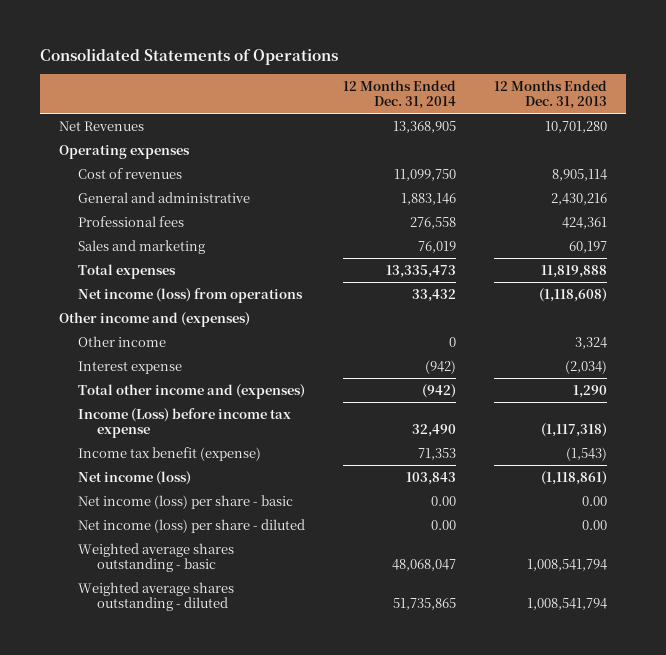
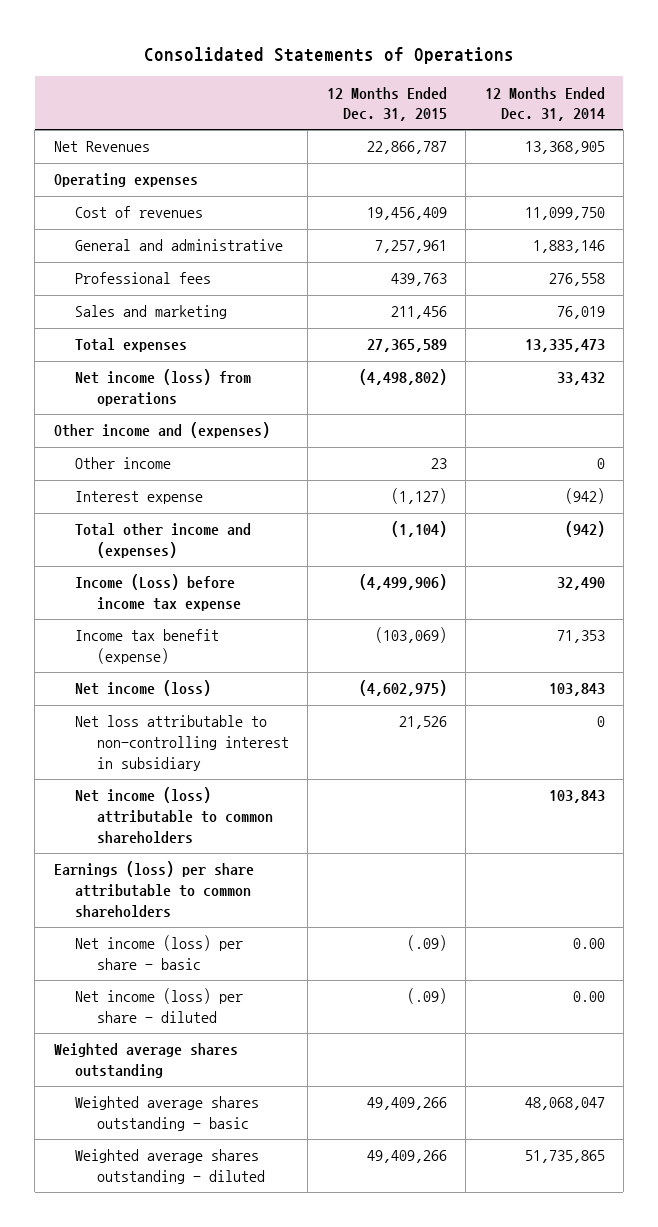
[493,79,607,109] 12 Months Ended Dec. 31, 2013 -> none
none -> [326,86,447,122] 12 Months Ended Dec. 31, 2015
none -> [75,715,289,771] Net loss attributable to non-controlling interest in subsidiary
none -> [75,787,273,843] Net income (loss) attributable to common shareholders
none -> [53,861,254,917] Earnings (loss) per share attributable to common shareholders
none -> [53,1043,238,1079] Weighted average shares outstanding

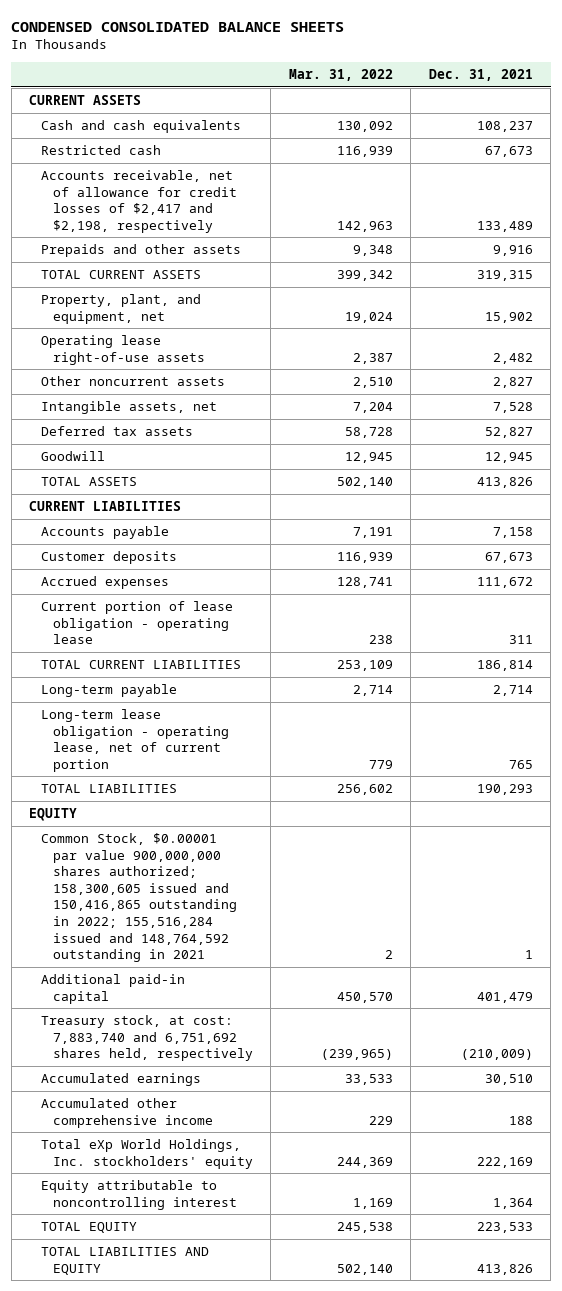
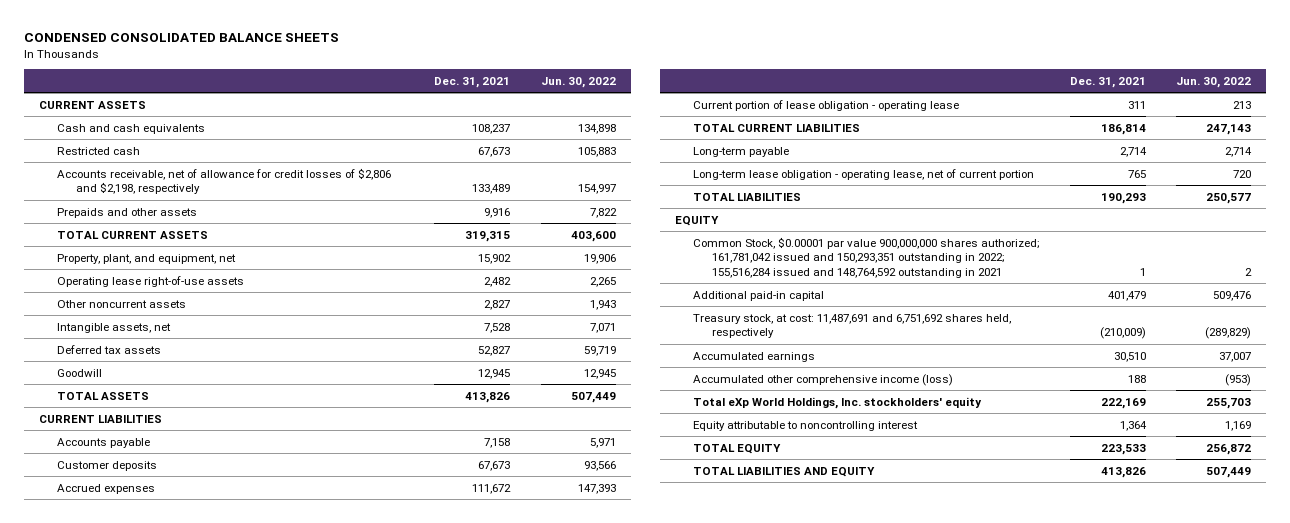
[288,69,393,82] Mar. 31, 2022 -> none
none -> [540,76,616,88] Jun. 30, 2022
[41,170,237,233] Accounts receivable, net of allowance for credit losses of $2,417 and $2,198, respectively -> [57,167,392,195] Accounts receivable, net of allowance for credit losses of $2,806 and $2,198, respectively
[41,833,237,963] Common Stock, $0.00001 par value 900,000,000 shares authorized; 158,300,605 issued and 150,416,865 outstanding in 2022; 155,516,284 issued and 148,764,592 outstanding in 2021 -> [693,236,1041,278] Common Stock, $0.00001 par value 900,000,000 shares authorized; 161,781,042 issued and 150,293,351 outstanding in 2022; 155,516,284 issued and 148,764,592 outstanding in 2021
[41,1015,253,1062] Treasury stock, at cost: 7,883,740 and 6,751,692 shares held, respectively -> [693,313,1012,339] Treasury stock, at cost: 11,487,691 and 6,751,692 shares held, respectively
[41,1098,213,1128] Accumulated other comprehensive income -> [693,373,954,386] Accumulated other comprehensive income (loss)

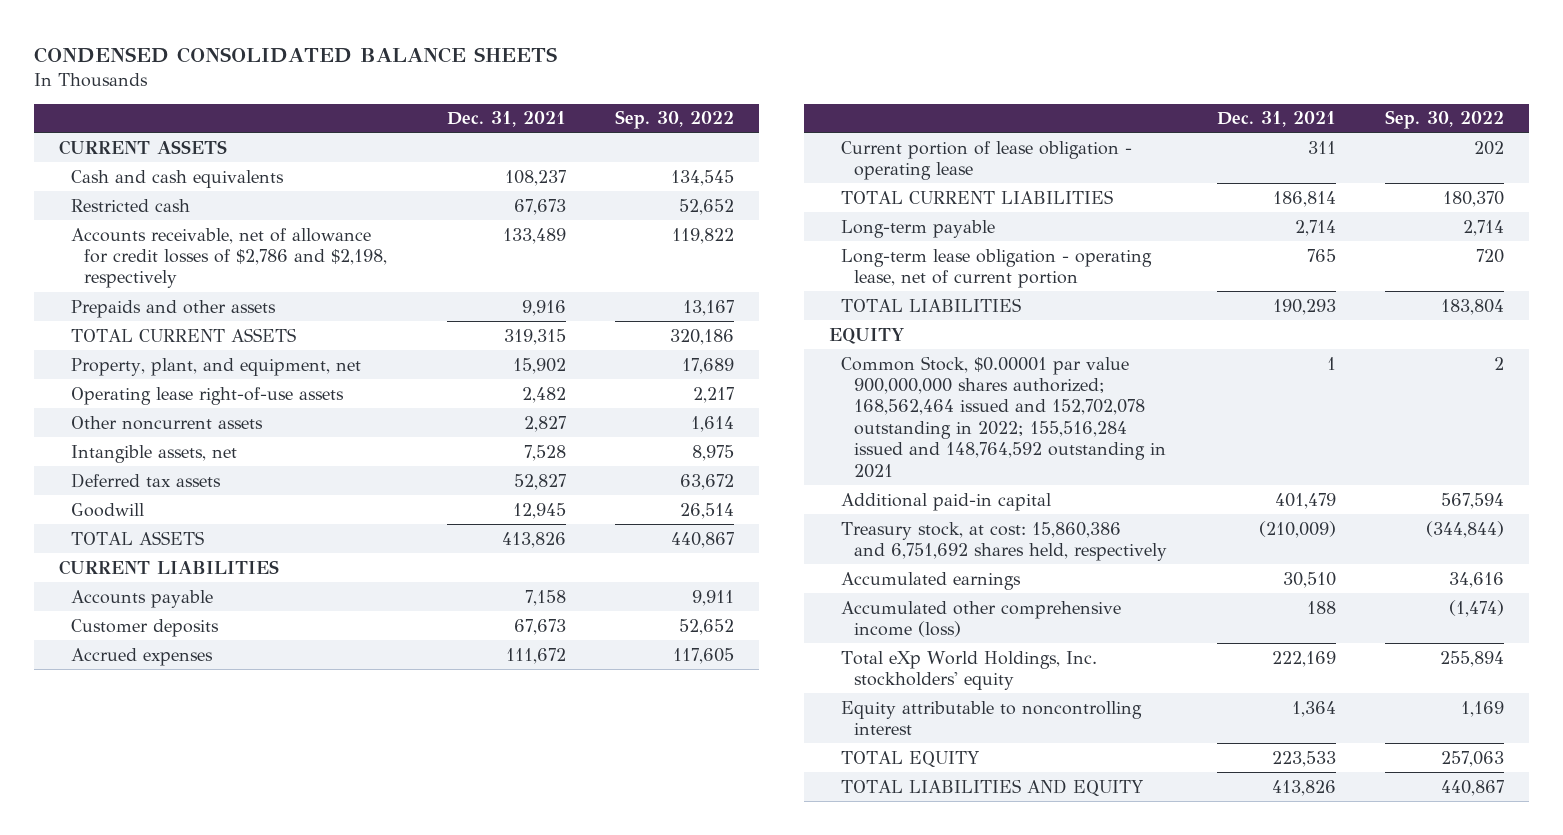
[540,76,616,88] Jun. 30, 2022 -> none
none -> [615,110,735,130] Sep. 30, 2022
[57,167,392,195] Accounts receivable, net of allowance for credit losses of $2,806 and $2,198, respectively -> [71,227,387,289] Accounts receivable, net of allowance for credit losses of $2,786 and $2,198, respectively
[693,236,1041,278] Common Stock, $0.00001 par value 900,000,000 shares authorized; 161,781,042 issued and 150,293,351 outstanding in 2022; 155,516,284 issued and 148,764,592 outstanding in 2021 -> [841,355,1167,478] Common Stock, $0.00001 par value 900,000,000 shares authorized; 168,562,464 issued and 152,702,078 outstanding in 2022; 155,516,284 issued and 148,764,592 outstanding in 2021
[693,313,1012,339] Treasury stock, at cost: 11,487,691 and 6,751,692 shares held, respectively -> [841,521,1168,562] Treasury stock, at cost: 15,860,386 and 6,751,692 shares held, respectively

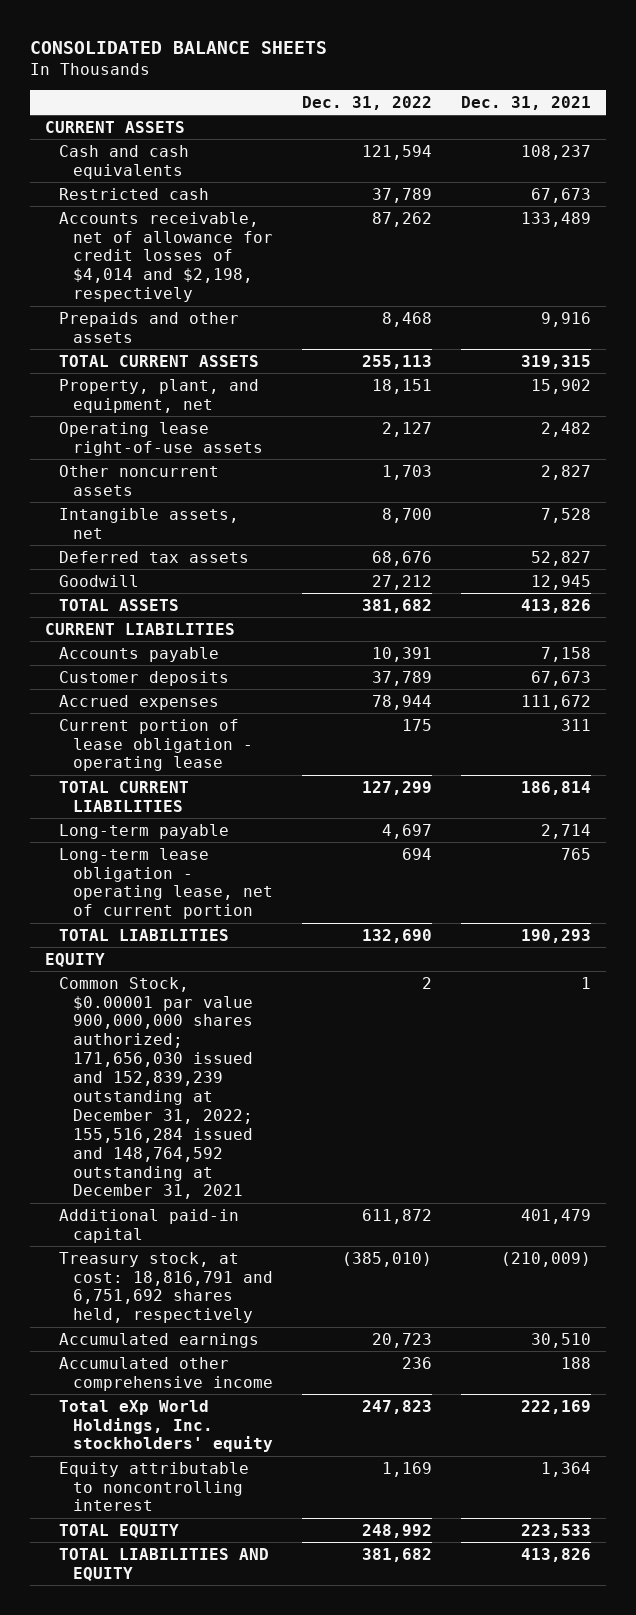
[33,46,557,63] CONDENSED CONSOLIDATED BALANCE SHEETS -> [30,41,328,55] CONSOLIDATED BALANCE SHEETS
[615,110,735,130] Sep. 30, 2022 -> none
none -> [301,95,432,110] Dec. 31, 2022
[71,227,387,289] Accounts receivable, net of allowance for credit losses of $2,786 and $2,198, respectively -> [58,211,273,303] Accounts receivable, net of allowance for credit losses of $4,014 and $2,198, respectively
[841,355,1167,478] Common Stock, $0.00001 par value 900,000,000 shares authorized; 168,562,464 issued and 152,702,078 outstanding in 2022; 155,516,284 issued and 148,764,592 outstanding in 2021 -> [58,976,253,1200] Common Stock, $0.00001 par value 900,000,000 shares authorized; 171,656,030 issued and 152,839,239 outstanding at December 31, 2022; 155,516,284 issued and 148,764,592 outstanding at December 31, 2021
[841,521,1168,562] Treasury stock, at cost: 15,860,386 and 6,751,692 shares held, respectively -> [58,1251,273,1324] Treasury stock, at cost: 18,816,791 and 6,751,692 shares held, respectively
[841,600,1122,638] Accumulated other comprehensive income (loss) -> [58,1356,273,1391] Accumulated other comprehensive income

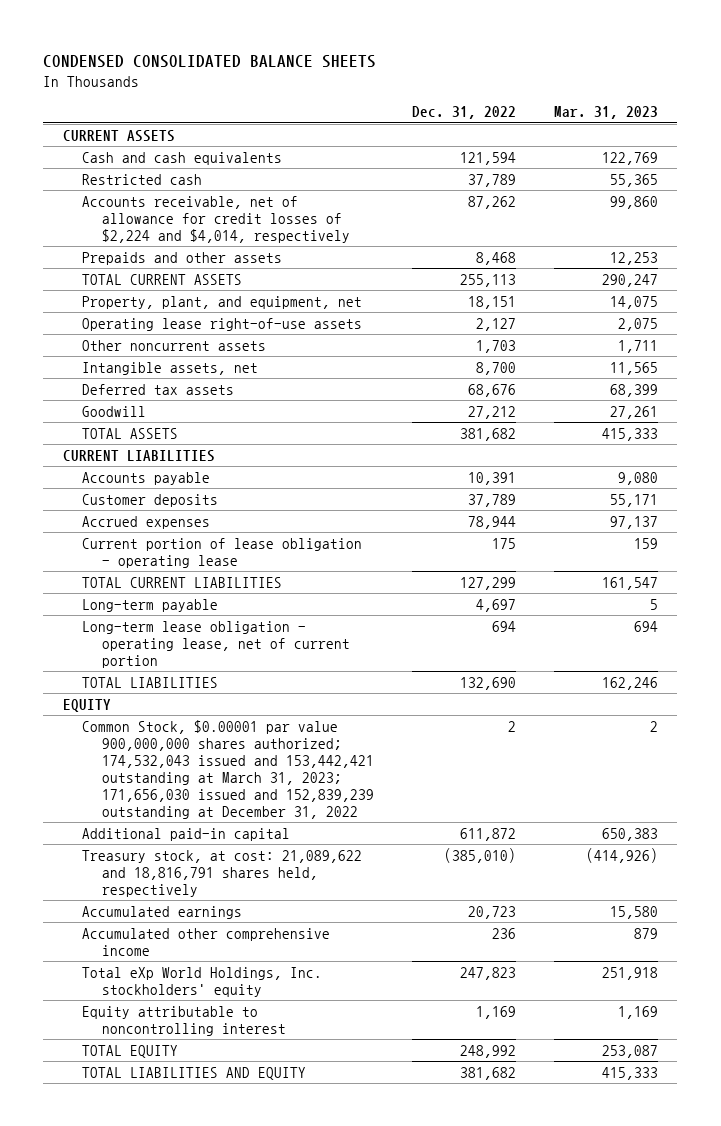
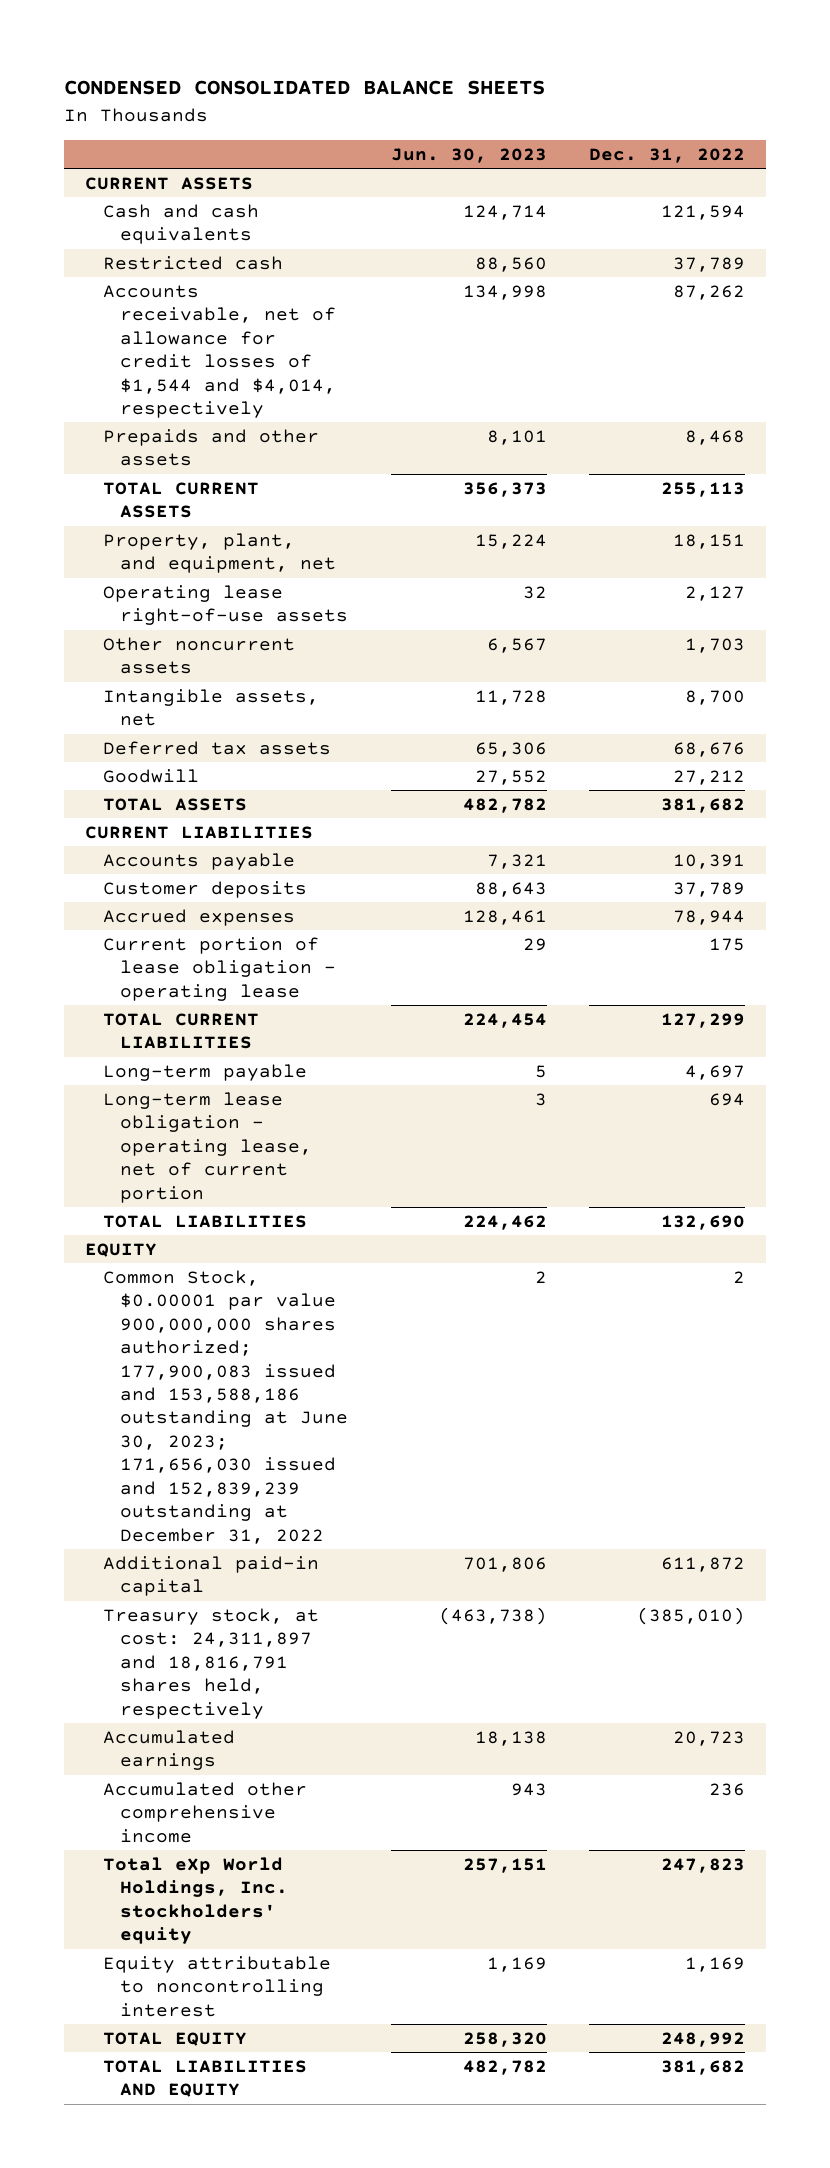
[554,106,659,120] Mar. 31, 2023 -> none
none -> [390,147,547,163] Jun. 30, 2023
[82,195,350,243] Accounts receivable, net of allowance for credit losses of $2,224 and $4,014, respectively -> [102,284,337,419] Accounts receivable, net of allowance for credit losses of $1,544 and $4,014, respectively
[82,719,374,819] Common Stock, $0.00001 par value 900,000,000 shares authorized; 174,532,043 issued and 153,442,421 outstanding at March 31, 2023; 171,656,030 issued and 152,839,239 outstanding at December 31, 2022 -> [102,1269,349,1544] Common Stock, $0.00001 par value 900,000,000 shares authorized; 177,900,083 issued and 153,588,186 outstanding at June 30, 2023; 171,656,030 issued and 152,839,239 outstanding at December 31, 2022
[82,849,363,897] Treasury stock, at cost: 21,089,622 and 18,816,791 shares held, respectively -> [102,1607,319,1719] Treasury stock, at cost: 24,311,897 and 18,816,791 shares held, respectively

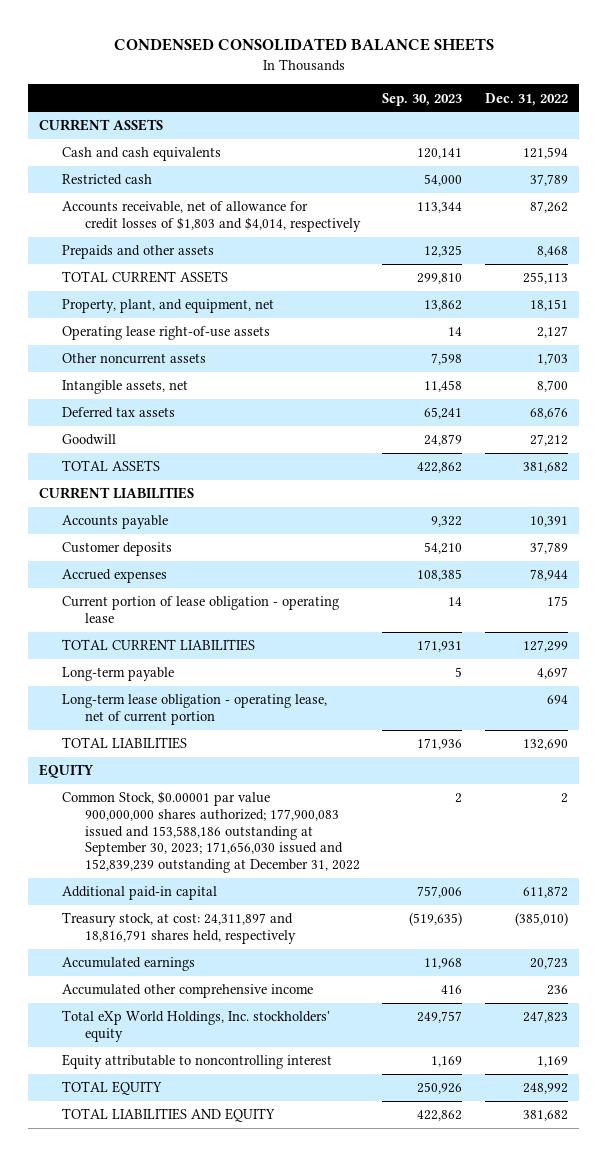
[390,147,547,163] Jun. 30, 2023 -> none
none -> [382,92,463,106] Sep. 30, 2023
[102,284,337,419] Accounts receivable, net of allowance for credit losses of $1,544 and $4,014, respectively -> [62,201,361,232] Accounts receivable, net of allowance for credit losses of $1,803 and $4,014, respectively
[102,1269,349,1544] Common Stock, $0.00001 par value 900,000,000 shares authorized; 177,900,083 issued and 153,588,186 outstanding at June 30, 2023; 171,656,030 issued and 152,839,239 outstanding at December 31, 2022 -> [62,791,360,874] Common Stock, $0.00001 par value 900,000,000 shares authorized; 177,900,083 issued and 153,588,186 outstanding at September 30, 2023; 171,656,030 issued and 152,839,239 outstanding at December 31, 2022

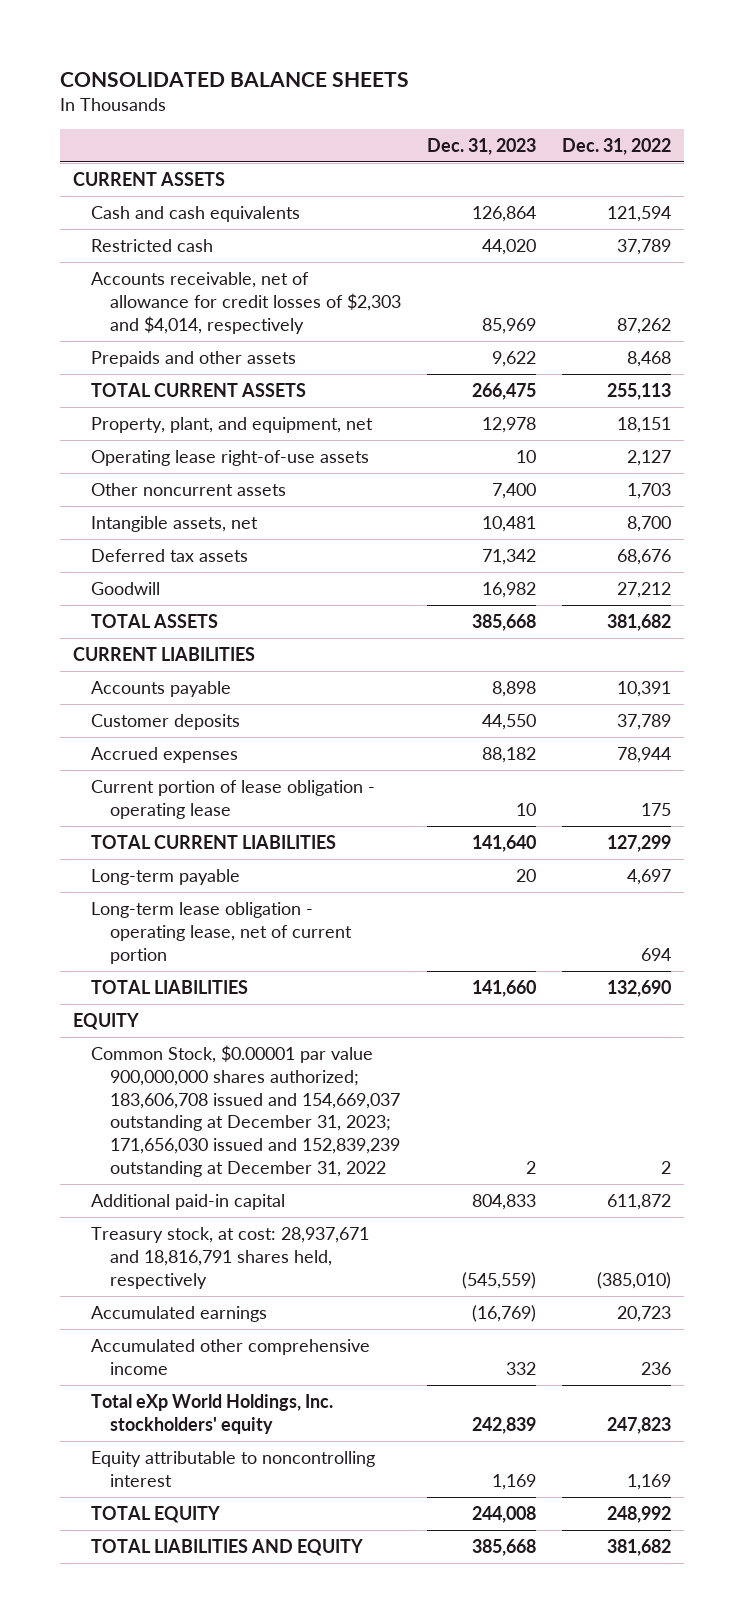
[113,38,494,52] CONDENSED CONSOLIDATED BALANCE SHEETS -> [59,72,409,88] CONSOLIDATED BALANCE SHEETS
[382,92,463,106] Sep. 30, 2023 -> none
none -> [427,137,537,155] Dec. 31, 2023
[62,201,361,232] Accounts receivable, net of allowance for credit losses of $1,803 and $4,014, respectively -> [91,271,401,334] Accounts receivable, net of allowance for credit losses of $2,303 and $4,014, respectively
[62,791,360,874] Common Stock, $0.00001 par value 900,000,000 shares authorized; 177,900,083 issued and 153,588,186 outstanding at September 30, 2023; 171,656,030 issued and 152,839,239 outstanding at December 31, 2022 -> [91,1044,400,1178] Common Stock, $0.00001 par value 900,000,000 shares authorized; 183,606,708 issued and 154,669,037 outstanding at December 31, 2023; 171,656,030 issued and 152,839,239 outstanding at December 31, 2022
[62,912,296,944] Treasury stock, at cost: 24,311,897 and 18,816,791 shares held, respectively -> [91,1226,370,1289] Treasury stock, at cost: 28,937,671 and 18,816,791 shares held, respectively

